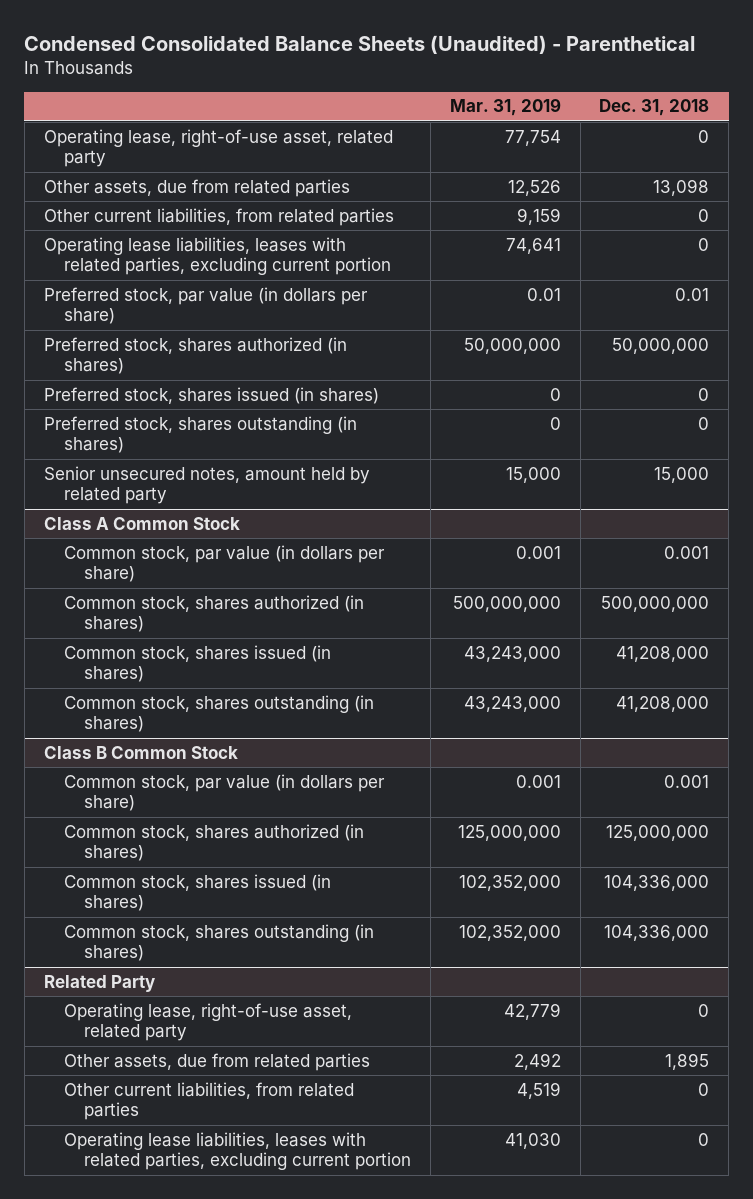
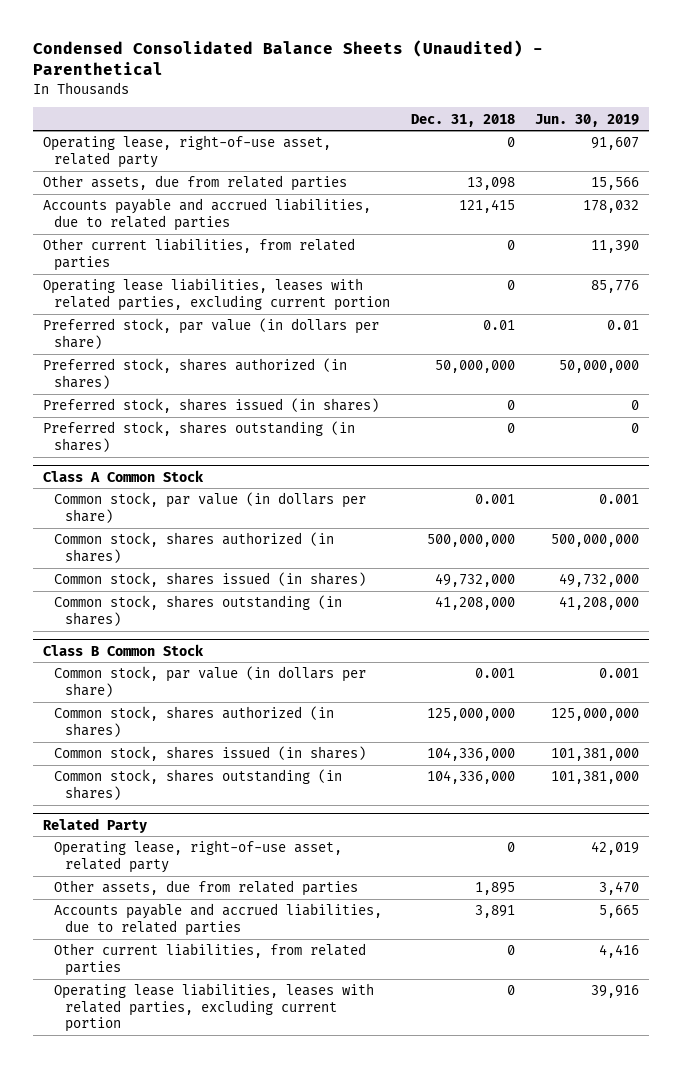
[449,98,561,117] Mar. 31, 2019 -> none
none -> [535,113,640,127] Jun. 30, 2019
none -> [43,198,372,231] Accounts payable and accrued liabilities, due to related parties
[43,465,370,505] Senior unsecured notes, amount held by related party -> none
[616,645,710,662] 41,208,000 -> [434,573,515,588] 49,732,000
none -> [54,903,383,936] Accounts payable and accrued liabilities, due to related parties

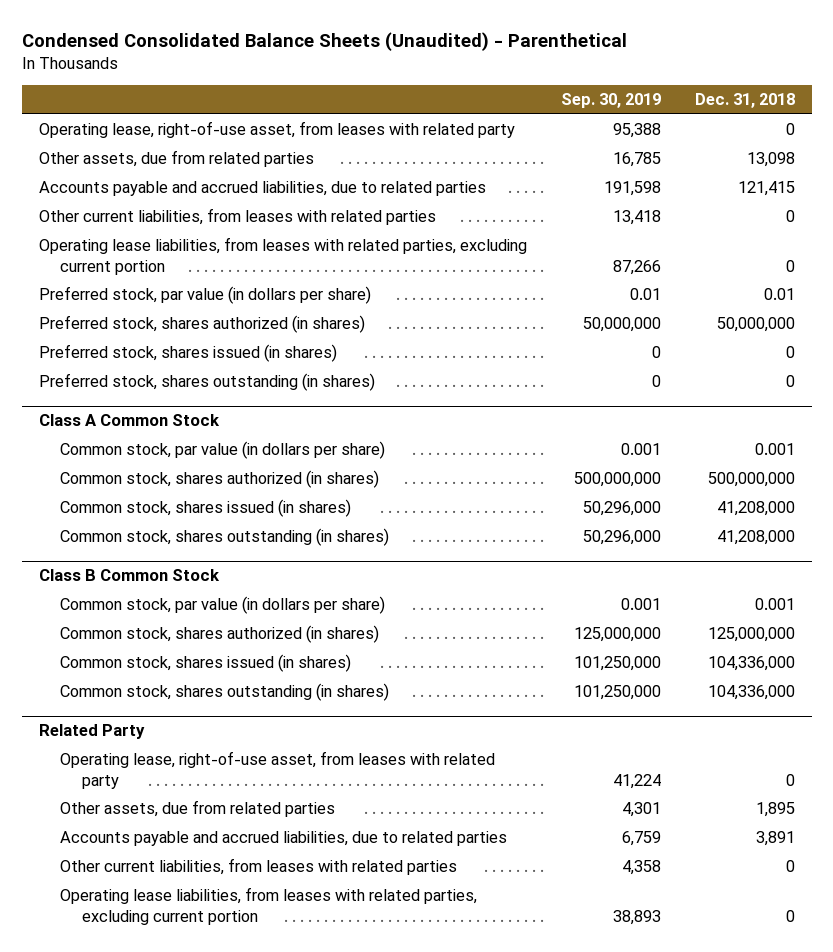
[535,113,640,127] Jun. 30, 2019 -> none
none -> [560,93,661,109] Sep. 30, 2019
[43,135,332,168] Operating lease, right-of-use asset, related party -> [38,121,515,139] Operating lease, right-of-use asset, from leases with related party
[43,238,356,271] Other current liabilities, from related parties -> [38,208,436,226] Other current liabilities, from leases with related parties
[43,278,391,311] Operating lease liabilities, leases with related parties, excluding current portion -> [38,237,527,275] Operating lease liabilities, from leases with related parties, excluding current portion
[434,573,515,588] 49,732,000 -> [716,501,795,517] 41,208,000
[54,840,343,873] Operating lease, right-of-use asset, related party -> [60,751,496,789] Operating lease, right-of-use asset, from leases with related party
[54,943,367,976] Other current liabilities, from related parties -> [60,858,458,876] Other current liabilities, from leases with related parties
[54,983,375,1033] Operating lease liabilities, leases with related parties, excluding current portion -> [60,887,478,925] Operating lease liabilities, from leases with related parties, excluding current portion

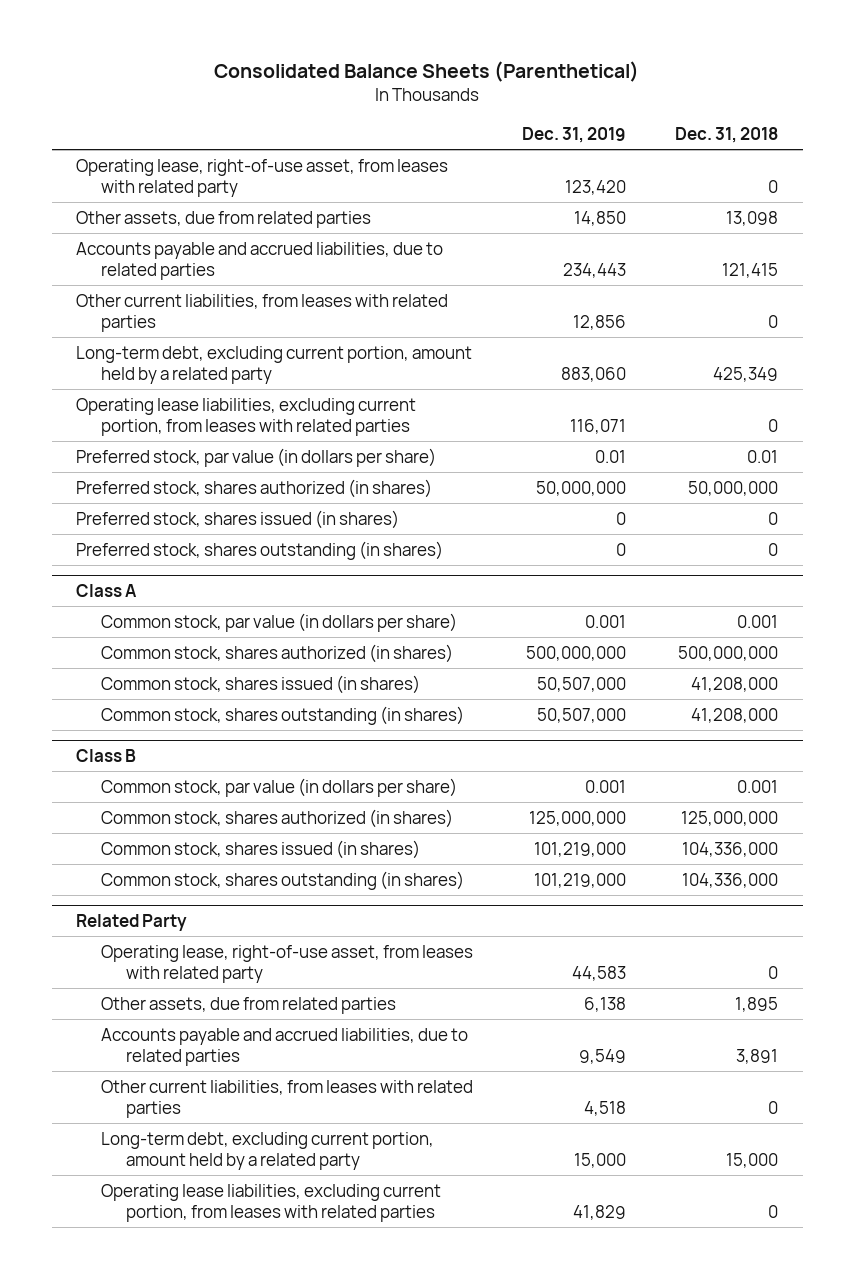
[21,31,627,51] Condensed Consolidated Balance Sheets (Unaudited) - Parenthetical -> [214,61,640,83] Consolidated Balance Sheets (Parenthetical)
[560,93,661,109] Sep. 30, 2019 -> none
none -> [522,126,627,143] Dec. 31, 2019
none -> [76,345,473,384] Long-term debt, excluding current portion, amount held by a related party
[38,237,527,275] Operating lease liabilities, from leases with related parties, excluding current portion -> [76,397,417,436] Operating lease liabilities, excluding current portion, from leases with related parties
[38,414,220,427] Class A Common Stock -> [76,584,138,598] Class A
[38,569,220,582] Class B Common Stock -> [76,749,137,763] Class B
none -> [101,1131,435,1170] Long-term debt, excluding current portion, amount held by a related party
[60,887,478,925] Operating lease liabilities, from leases with related parties, excluding current portion -> [101,1183,442,1222] Operating lease liabilities, excluding current portion, from leases with related parties

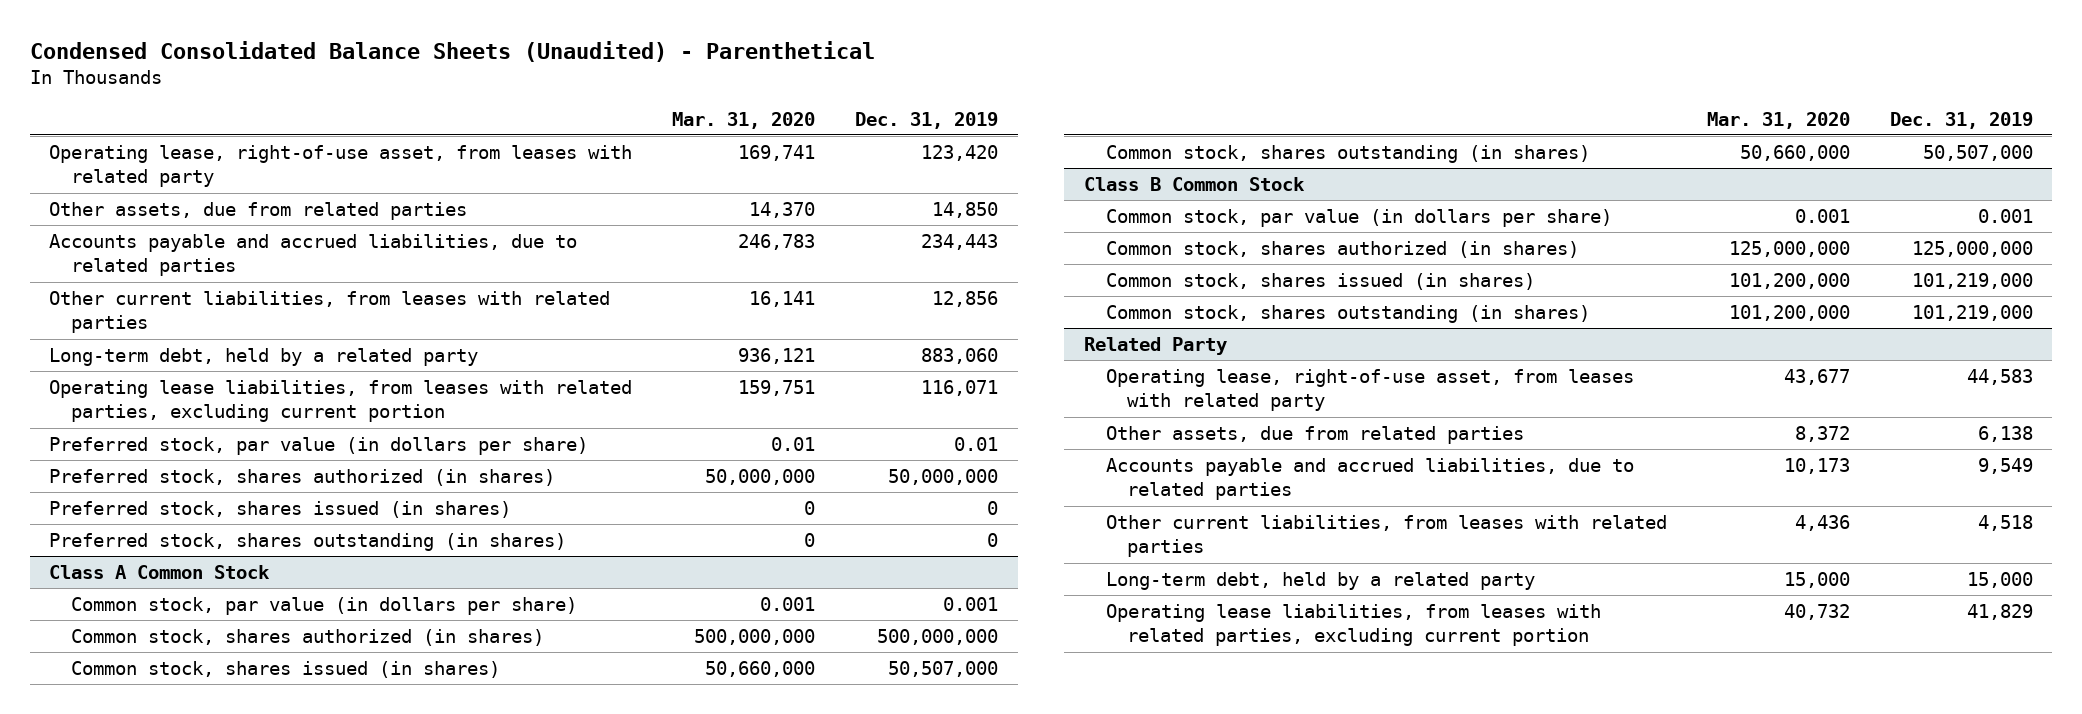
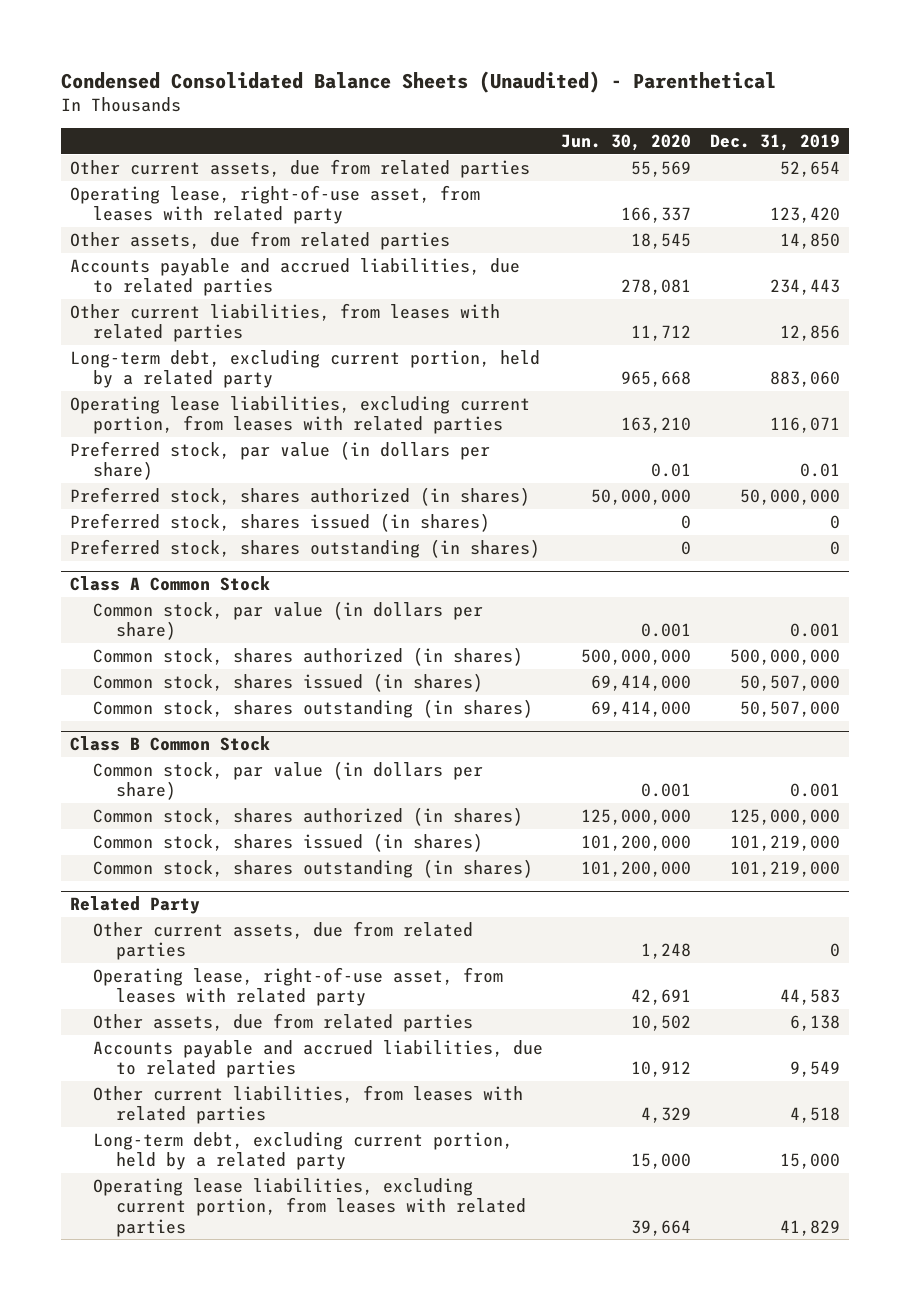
[672,111,816,129] Mar. 31, 2020 -> none
none -> [561,134,692,152] Jun. 30, 2020
none -> [69,158,530,178] Other current assets, due from related parties
[49,347,479,366] Long-term debt, held by a related party -> [69,349,540,389] Long-term debt, excluding current portion, held by a related party
[49,379,633,423] Operating lease liabilities, from leases with related parties, excluding current portion -> [69,395,530,435] Operating lease liabilities, excluding current portion, from leases with related parties
none -> [92,920,473,961] Other current assets, due from related parties
[1105,571,1535,590] Long-term debt, held by a related party -> [92,1131,513,1171] Long-term debt, excluding current portion, held by a related party
[1105,603,1601,647] Operating lease liabilities, from leases with related parties, excluding current portion -> [92,1177,526,1237] Operating lease liabilities, excluding current portion, from leases with related parties

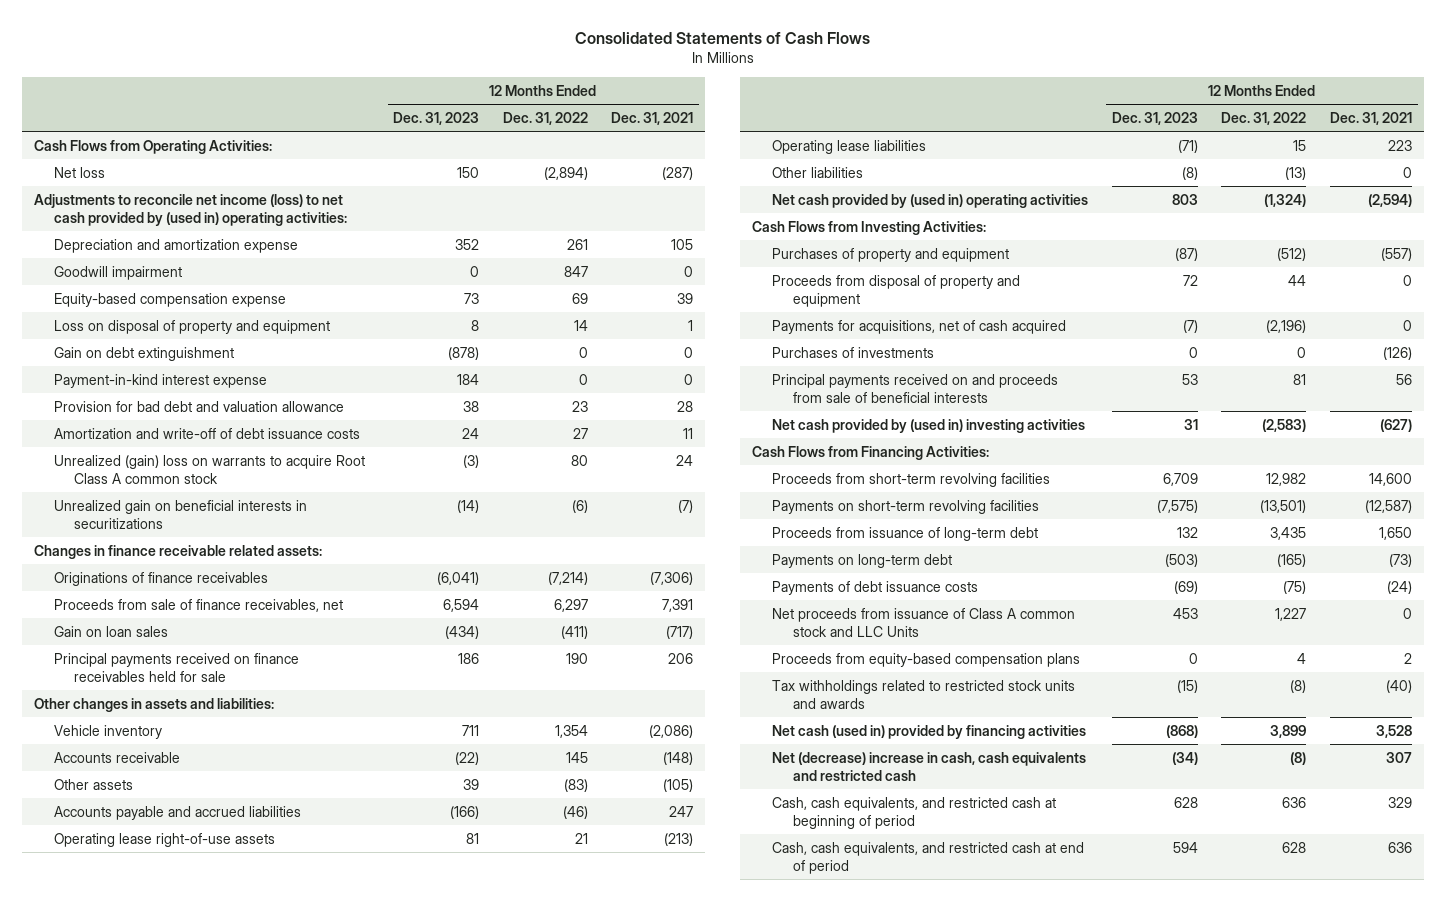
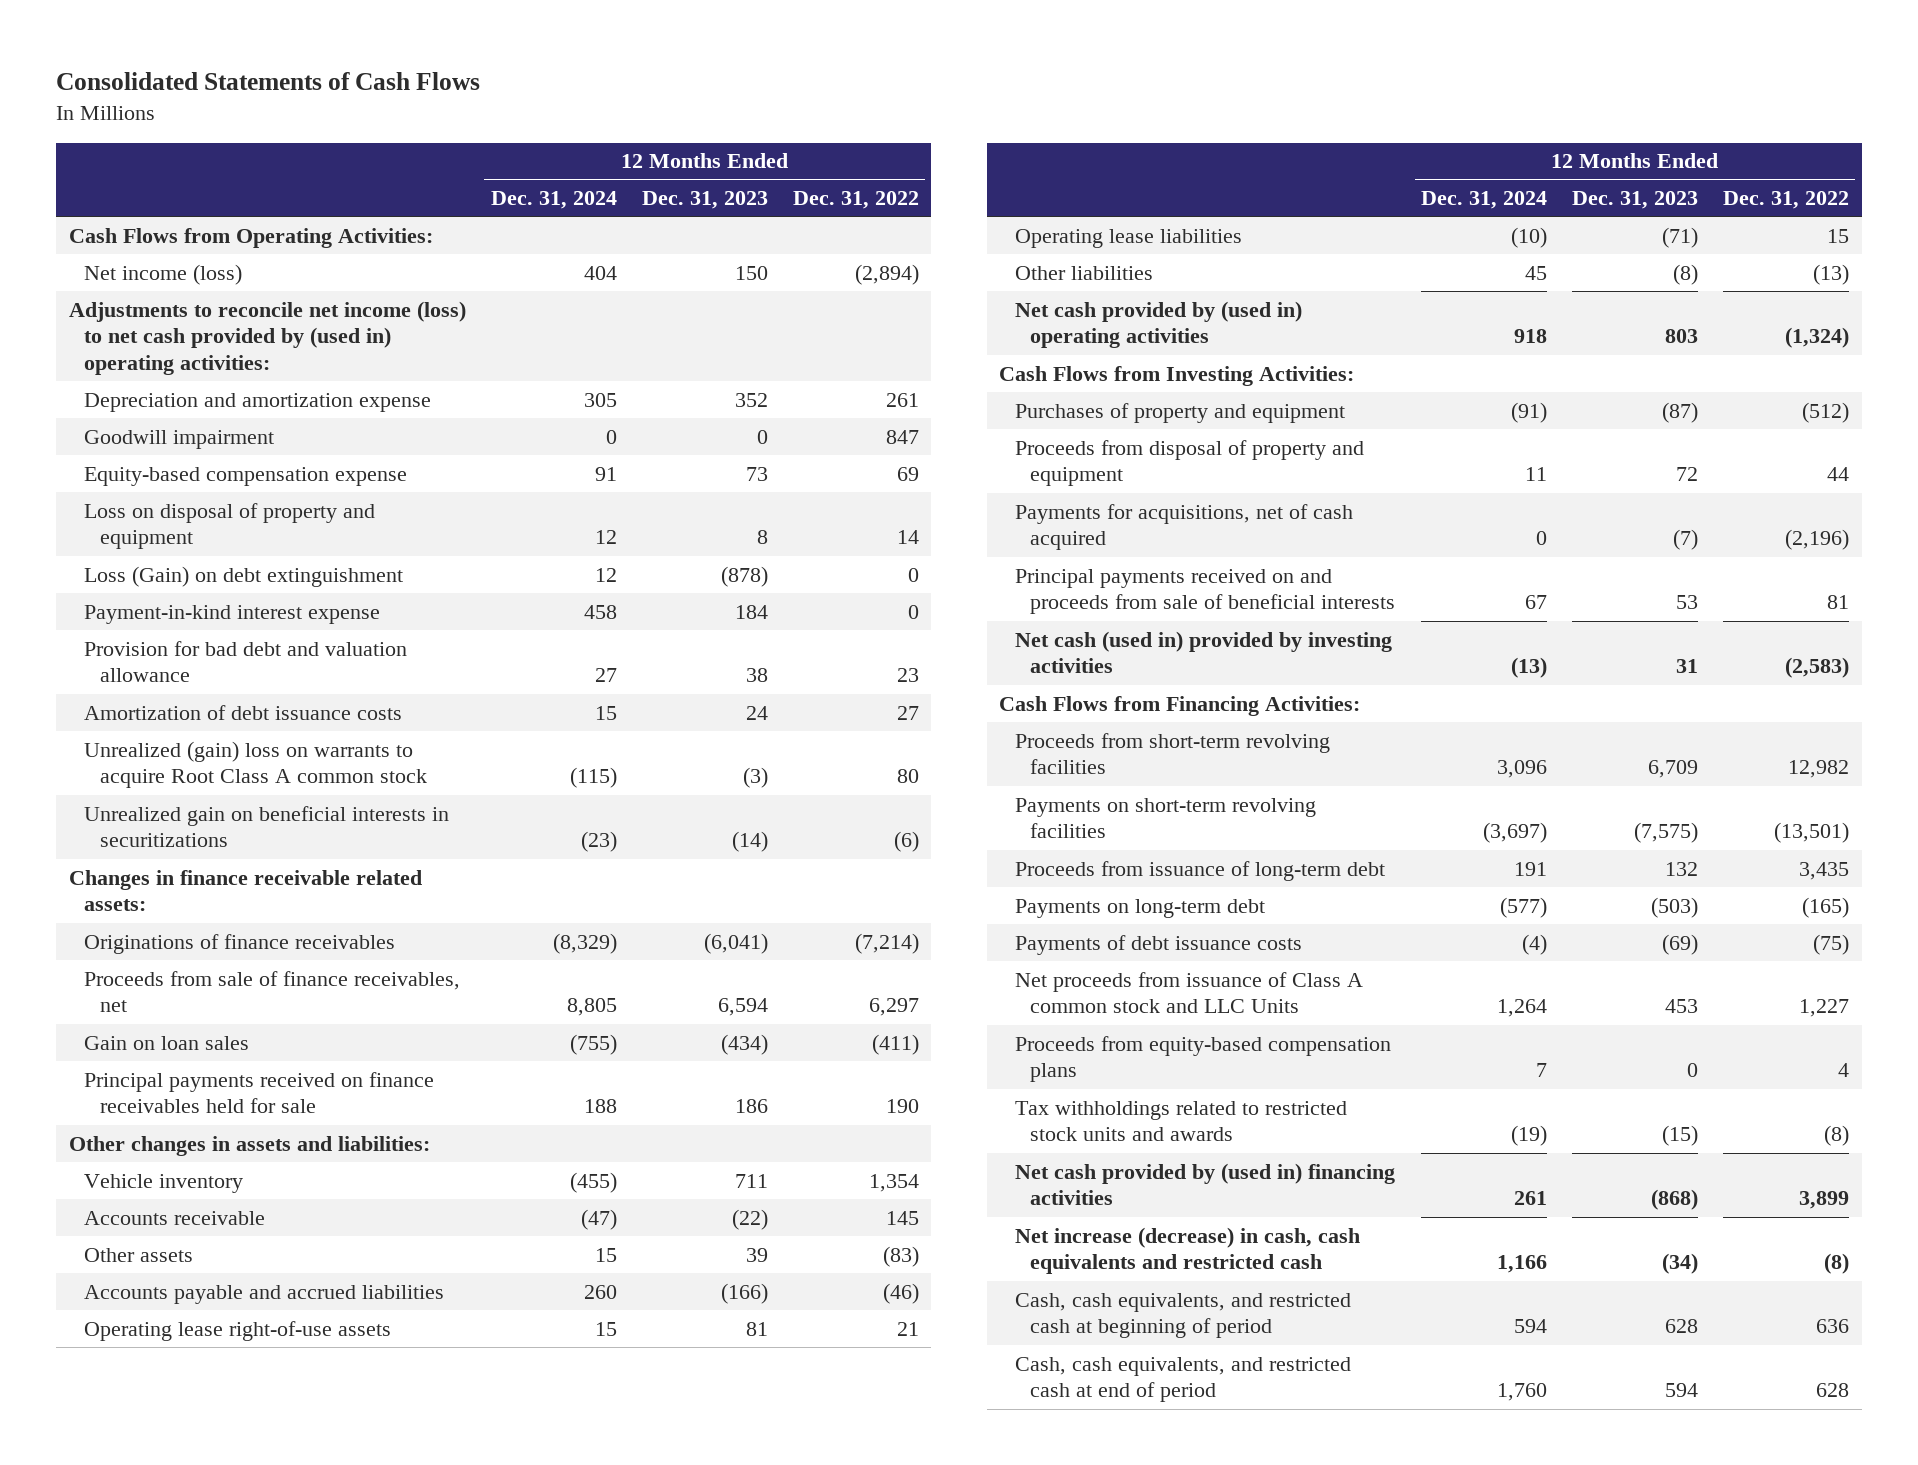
[611,111,694,125] Dec. 31, 2021 -> none
none -> [490,191,617,210] Dec. 31, 2024
[53,166,105,178] Net loss -> [84,263,243,285] Net income (loss)
[53,346,234,361] Gain on debt extinguishment -> [84,565,404,587] Loss (Gain) on debt extinguishment
[53,427,360,439] Amortization and write-off of debt issuance costs -> [84,704,403,720] Amortization of debt issuance costs
[772,346,935,358] Purchases of investments -> none
[772,418,1086,433] Net cash provided by (used in) investing activities -> [1014,630,1392,674] Net cash (used in) provided by investing activities
[772,724,1087,739] Net cash (used in) provided by financing activities -> [1014,1162,1395,1206] Net cash provided by (used in) financing activities
[772,751,1087,782] Net (decrease) increase in cash, cash equivalents and restricted cash -> [1014,1226,1360,1275] Net increase (decrease) in cash, cash equivalents and restricted cash

